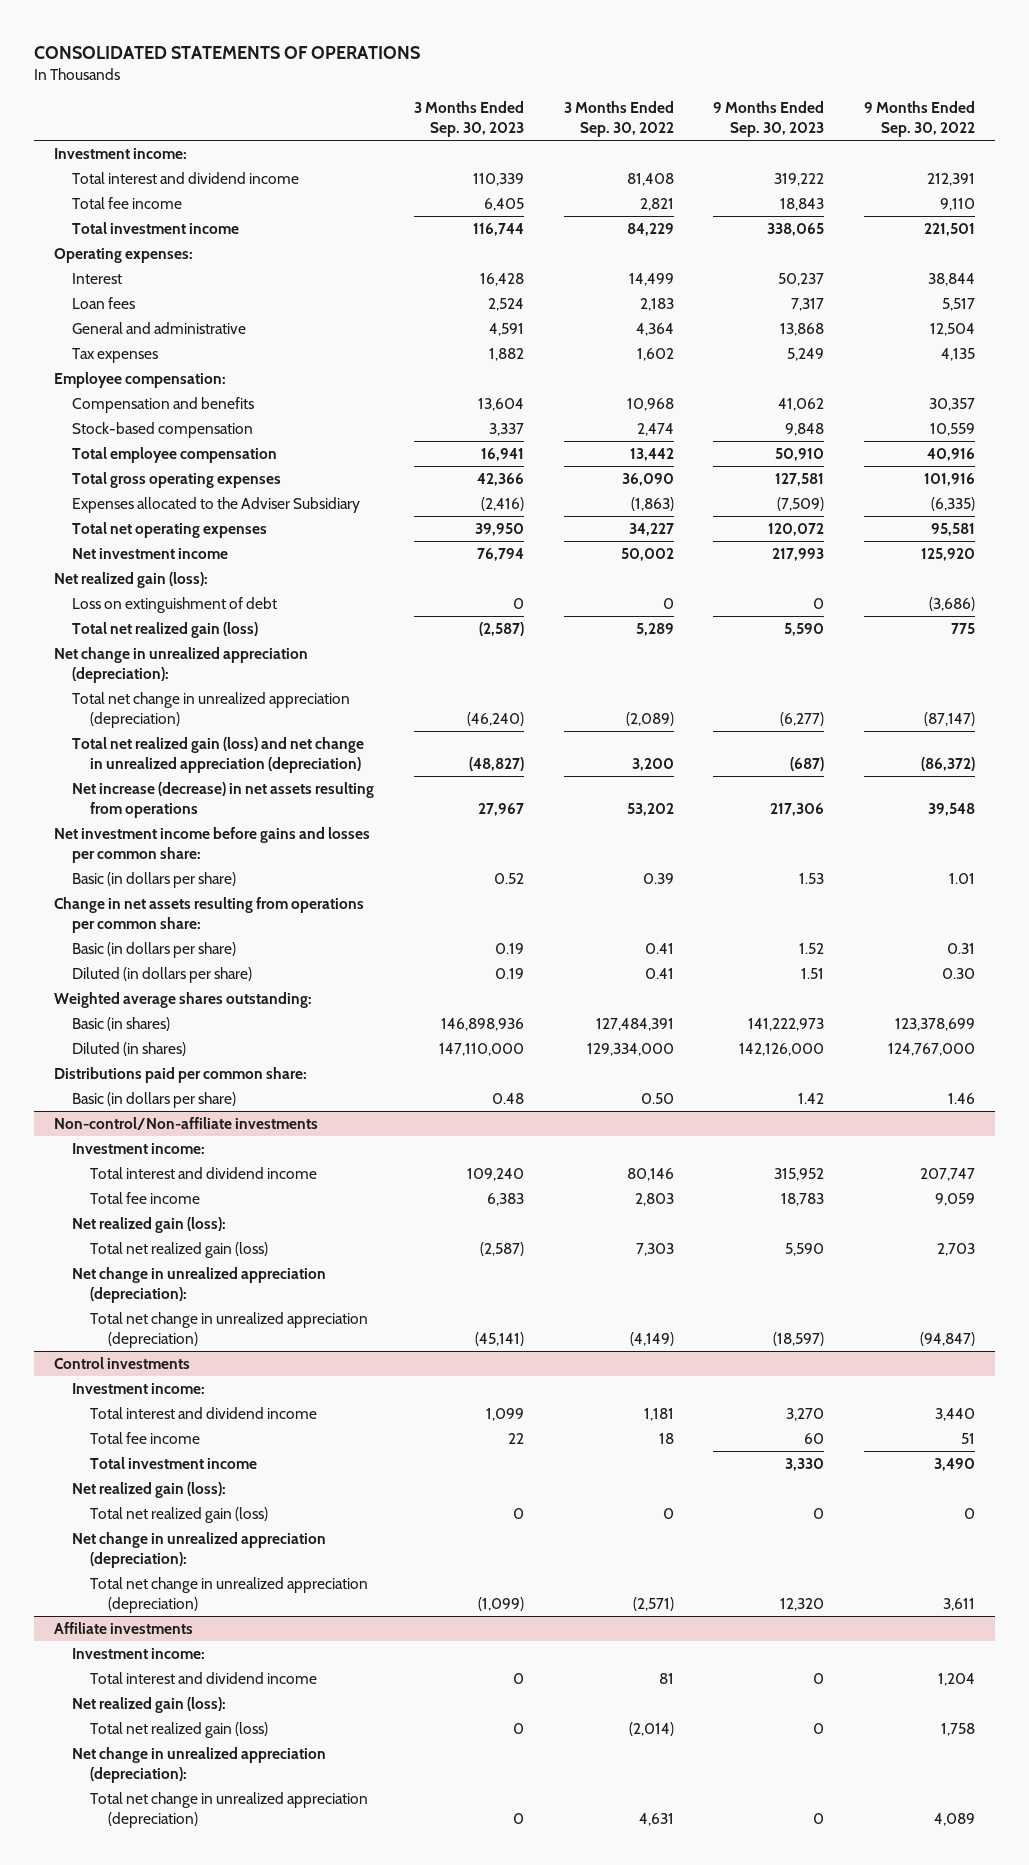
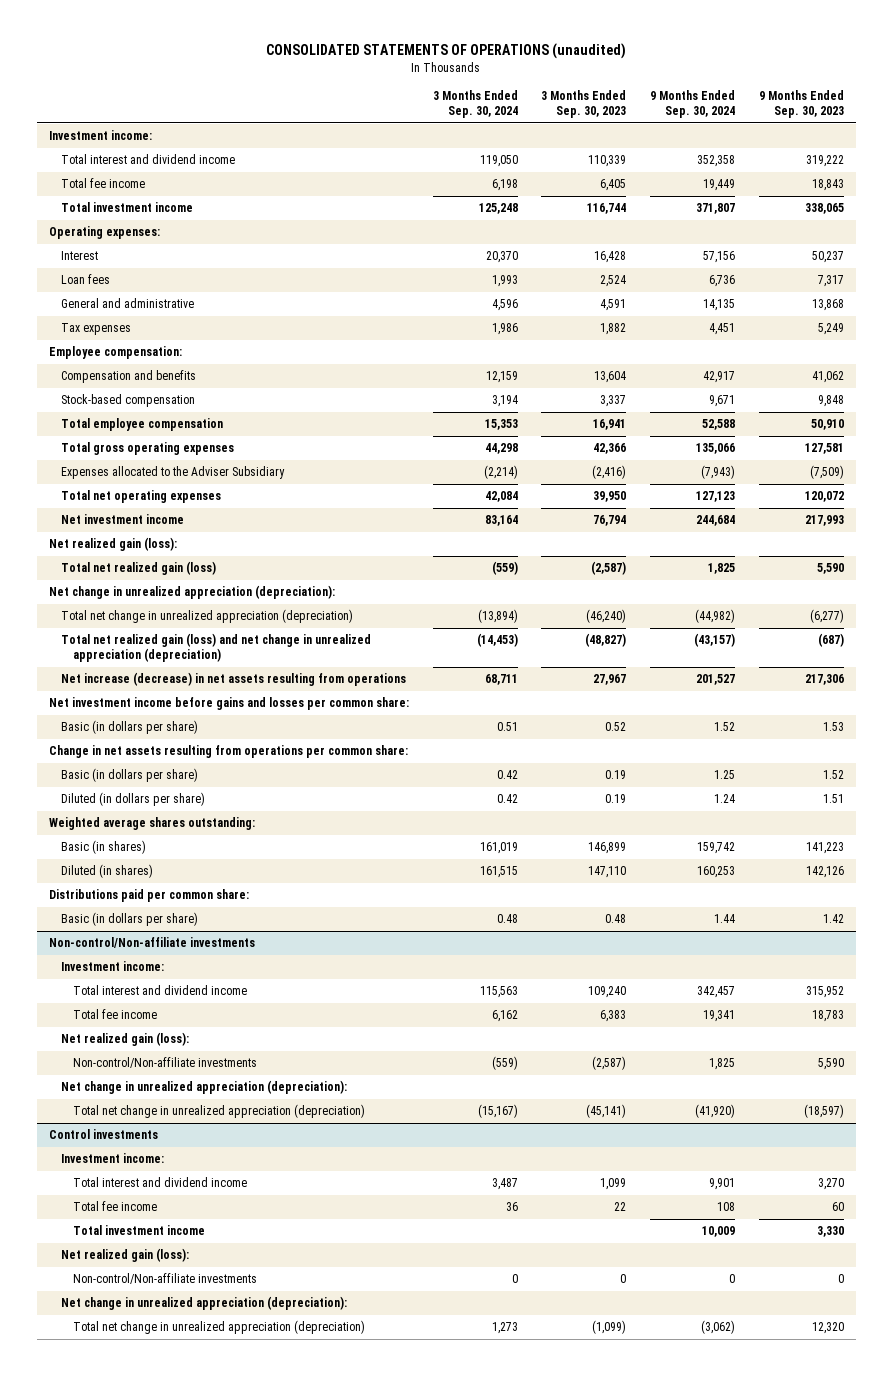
[34,45,421,59] CONSOLIDATED STATEMENTS OF OPERATIONS -> [266,43,627,60] CONSOLIDATED STATEMENTS OF OPERATIONS (unaudited)
[563,101,674,138] 3 Months Ended Sep. 30, 2022 -> none
[864,101,976,138] 9 Months Ended Sep. 30, 2022 -> none
none -> [432,90,518,118] 3 Months Ended Sep. 30, 2024
none -> [650,90,736,118] 9 Months Ended Sep. 30, 2024
[72,596,278,613] Loss on extinguishment of debt -> none
[440,1017,524,1031] 146,898,936 -> [588,842,627,855] 146,899
[748,1017,825,1031] 141,222,973 -> [806,842,845,855] 141,223
[438,1042,524,1056] 147,110,000 -> [588,866,627,879] 147,110
[739,1042,825,1056] 142,126,000 -> [806,866,845,879] 142,126
[90,1241,269,1258] Total net realized gain (loss) -> [72,1057,257,1069] Non-control/Non-affiliate investments
[90,1506,269,1523] Total net realized gain (loss) -> [72,1273,257,1285] Non-control/Non-affiliate investments
[54,1621,194,1634] Affiliate investments -> none
[72,1647,206,1659] Investment income: -> none
[90,1671,318,1684] Total interest and dividend income -> none
[72,1696,227,1713] Net realized gain (loss): -> none
[90,1721,269,1738] Total net realized gain (loss) -> none
[72,1746,327,1784] Net change in unrealized appreciation (depreciation): -> none
[90,1791,369,1829] Total net change in unrealized appreciation (depreciation) -> none

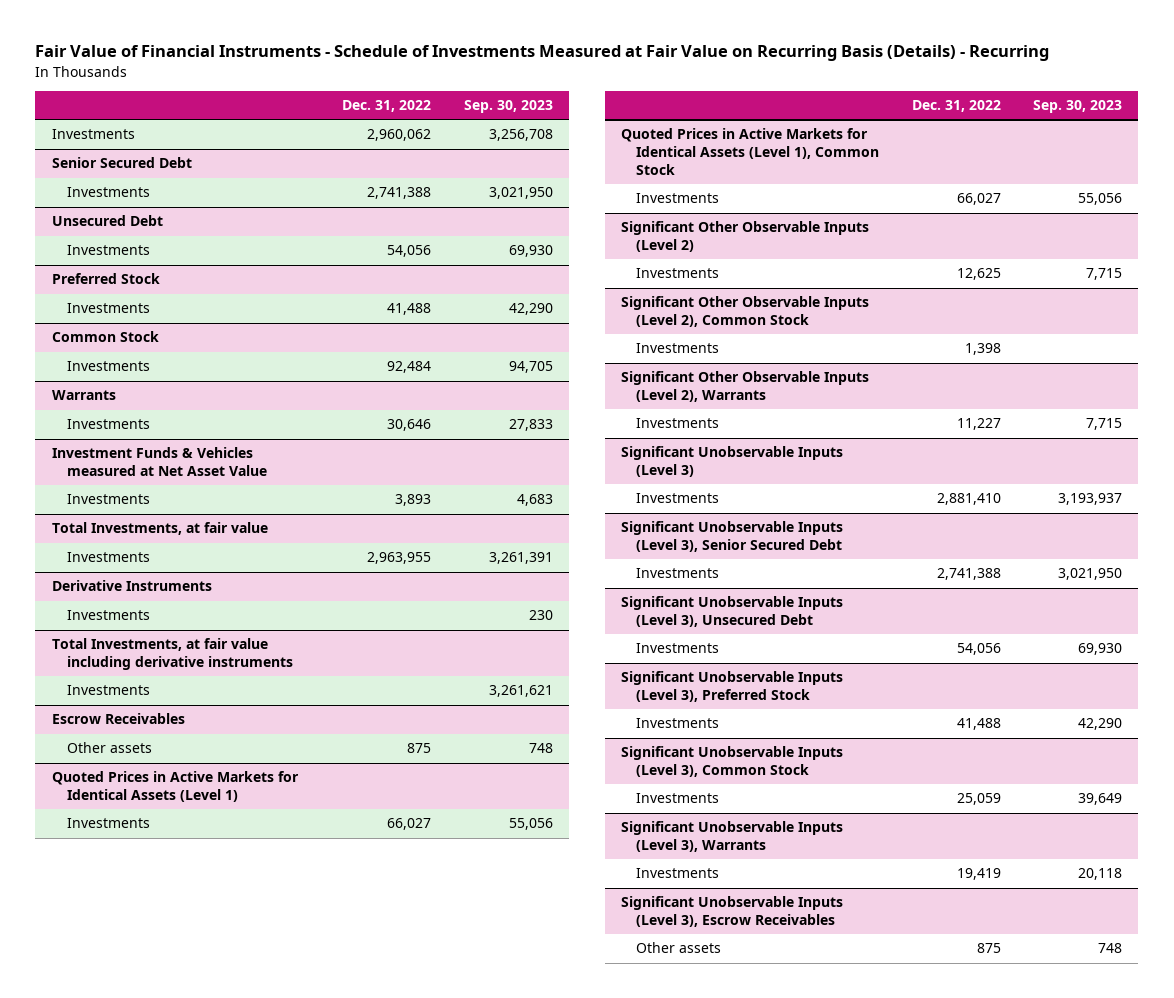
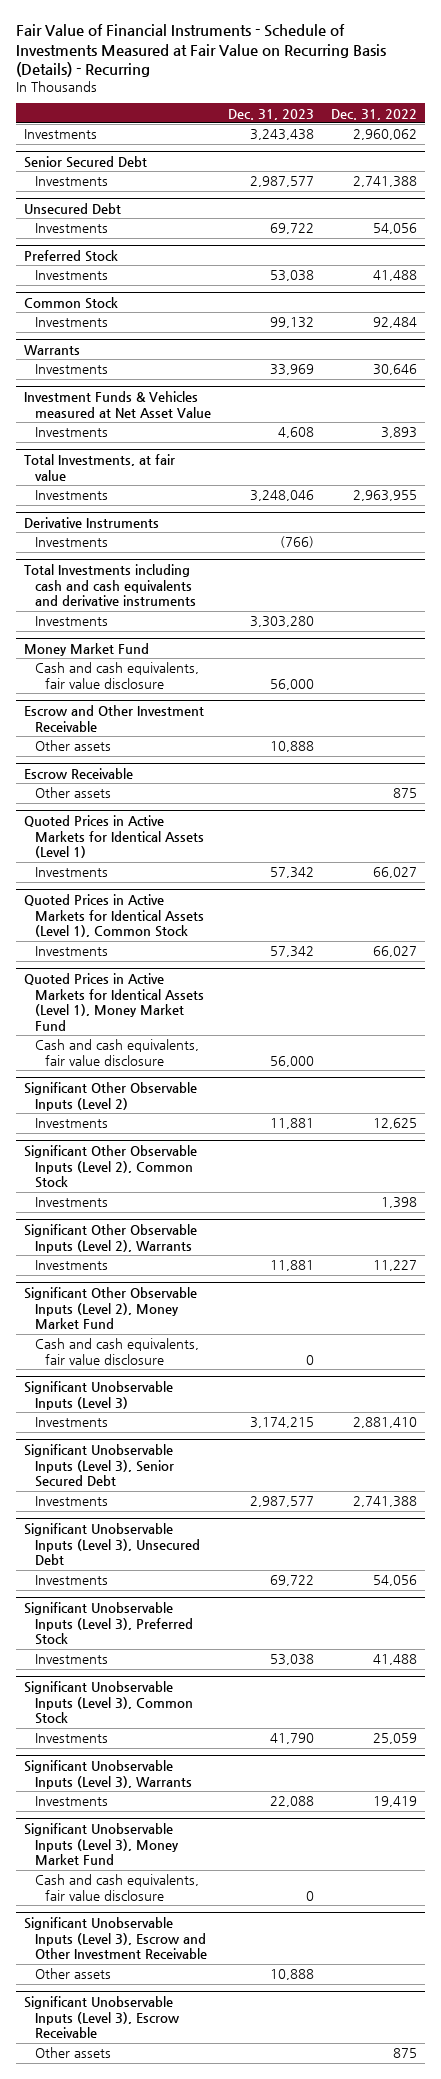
[463,100,553,114] Sep. 30, 2023 -> none
none -> [227,108,314,120] Dec. 31, 2023
[51,638,293,671] Total Investments, at fair value including derivative instruments -> [24,563,196,607] Total Investments including cash and cash equivalents and derivative instruments
[51,713,185,725] Escrow Receivables -> [24,642,150,656] Money Market Fund
none -> [34,662,199,689] Cash and cash equivalents, fair value disclosure
none -> [24,704,205,732] Escrow and Other Investment Receivable
none -> [34,740,111,752] Other assets
none -> [24,767,134,779] Escrow Receivable
none -> [24,972,204,1031] Quoted Prices in Active Markets for Identical Assets (Level 1), Money Market Fund
none -> [34,1039,199,1066] Cash and cash equivalents, fair value disclosure
none -> [24,1286,198,1330] Significant Other Observable Inputs (Level 2), Money Market Fund
none -> [34,1338,199,1365] Cash and cash equivalents, fair value disclosure
none -> [24,1822,179,1866] Significant Unobservable Inputs (Level 3), Money Market Fund
none -> [34,1874,199,1901] Cash and cash equivalents, fair value disclosure
none -> [24,1916,207,1960] Significant Unobservable Inputs (Level 3), Escrow and Other Investment Receivable
none -> [34,1968,111,1980] Other assets
[620,896,843,928] Significant Unobservable Inputs (Level 3), Escrow Receivables -> [24,1995,180,2039] Significant Unobservable Inputs (Level 3), Escrow Receivable

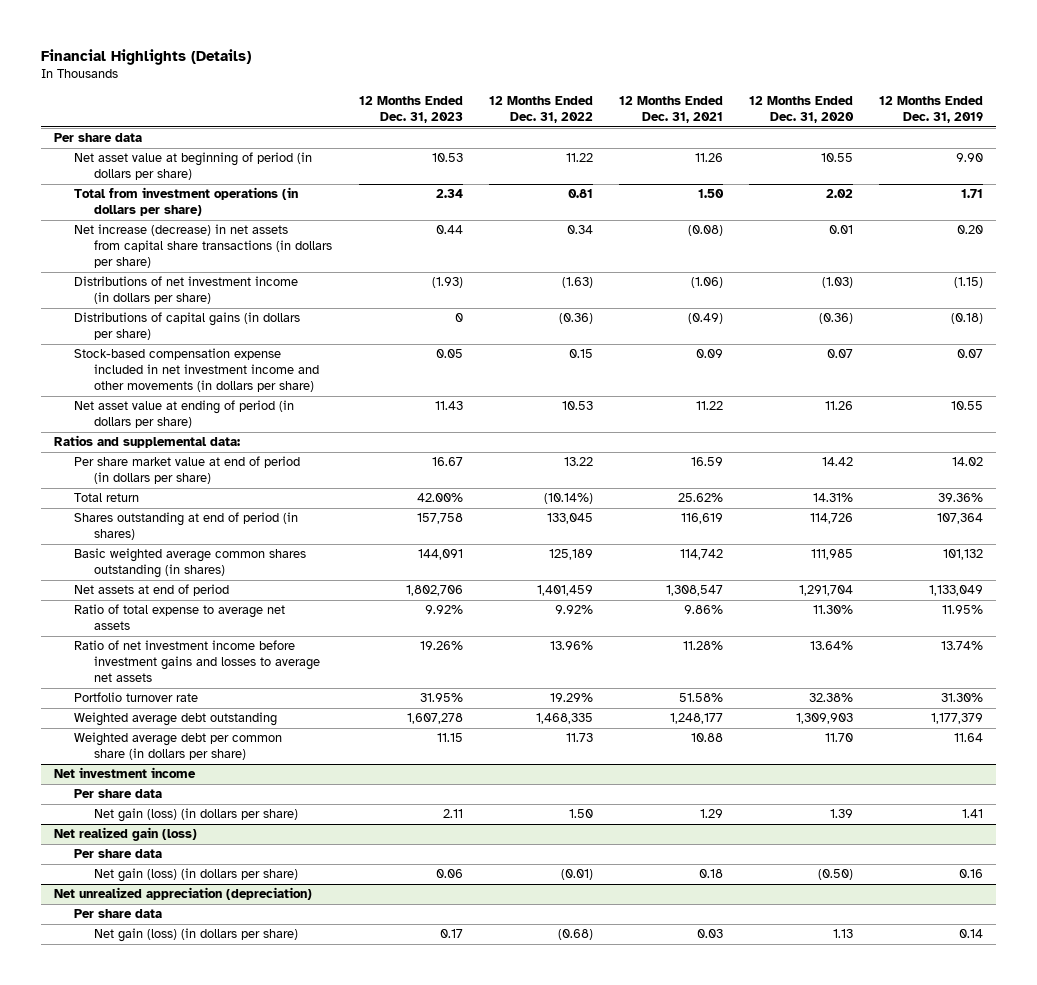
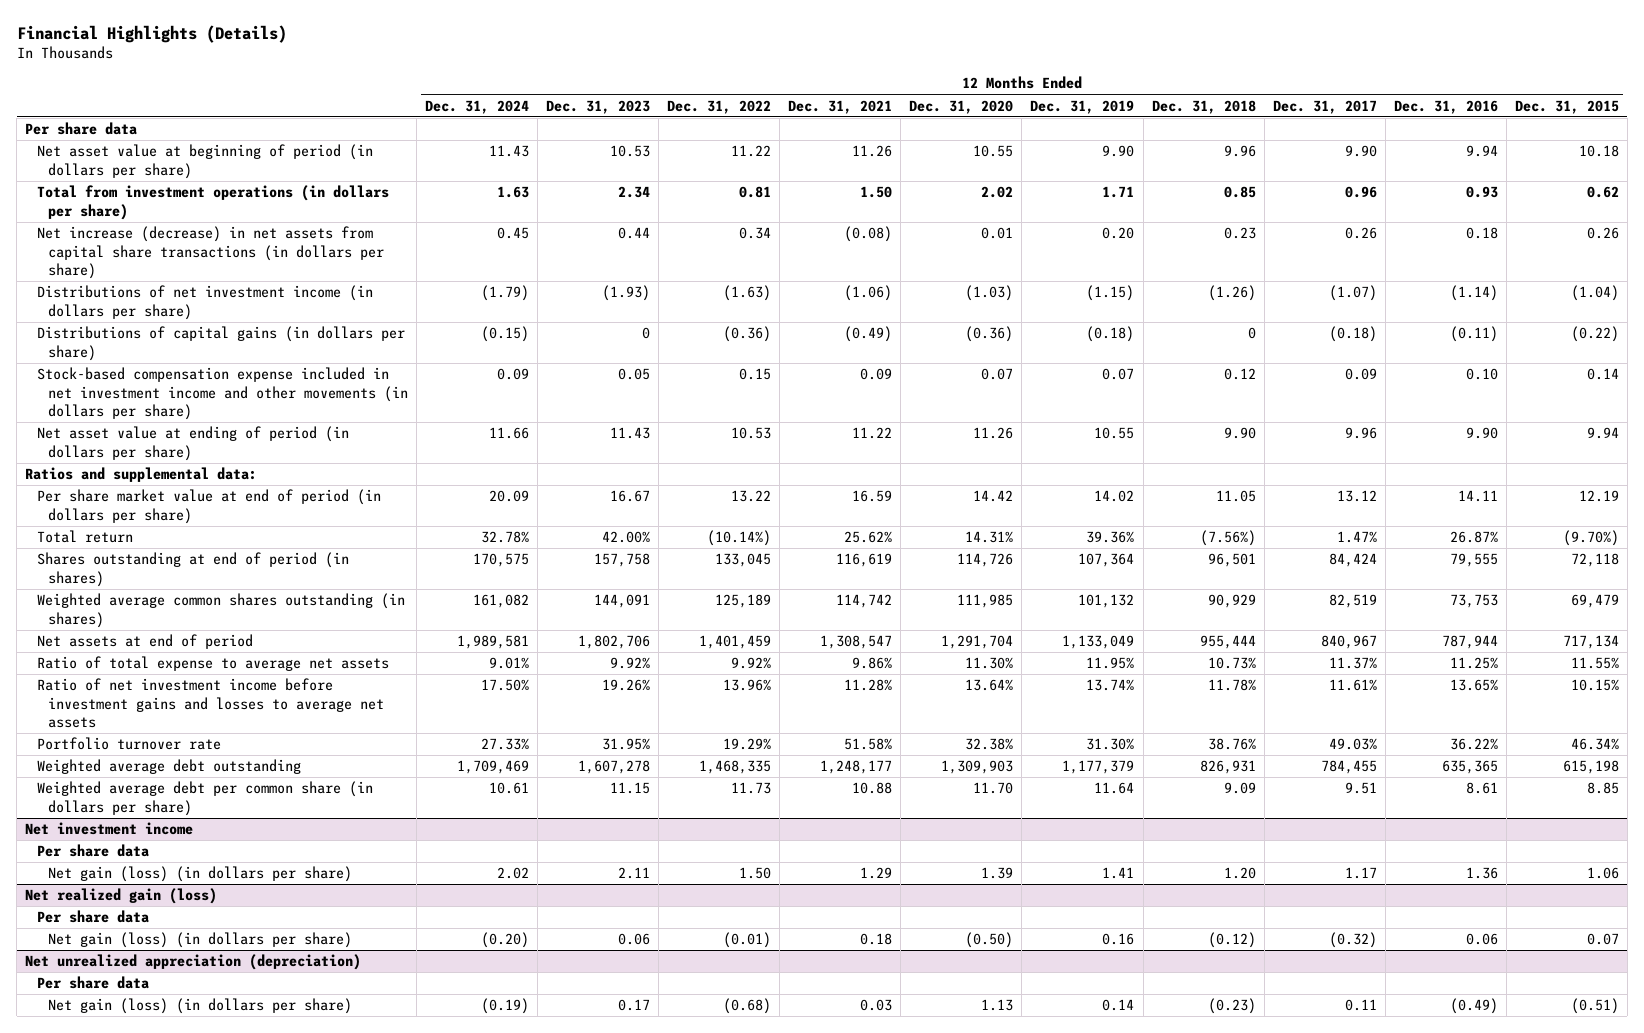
none -> [424,99,529,114] Dec. 31, 2024
none -> [1151,99,1256,114] Dec. 31, 2018
none -> [1272,99,1377,114] Dec. 31, 2017
none -> [1393,99,1498,114] Dec. 31, 2016
none -> [1514,99,1619,114] Dec. 31, 2015
[74,548,307,579] Basic weighted average common shares outstanding (in shares) -> [36,593,405,628] Weighted average common shares outstanding (in shares)

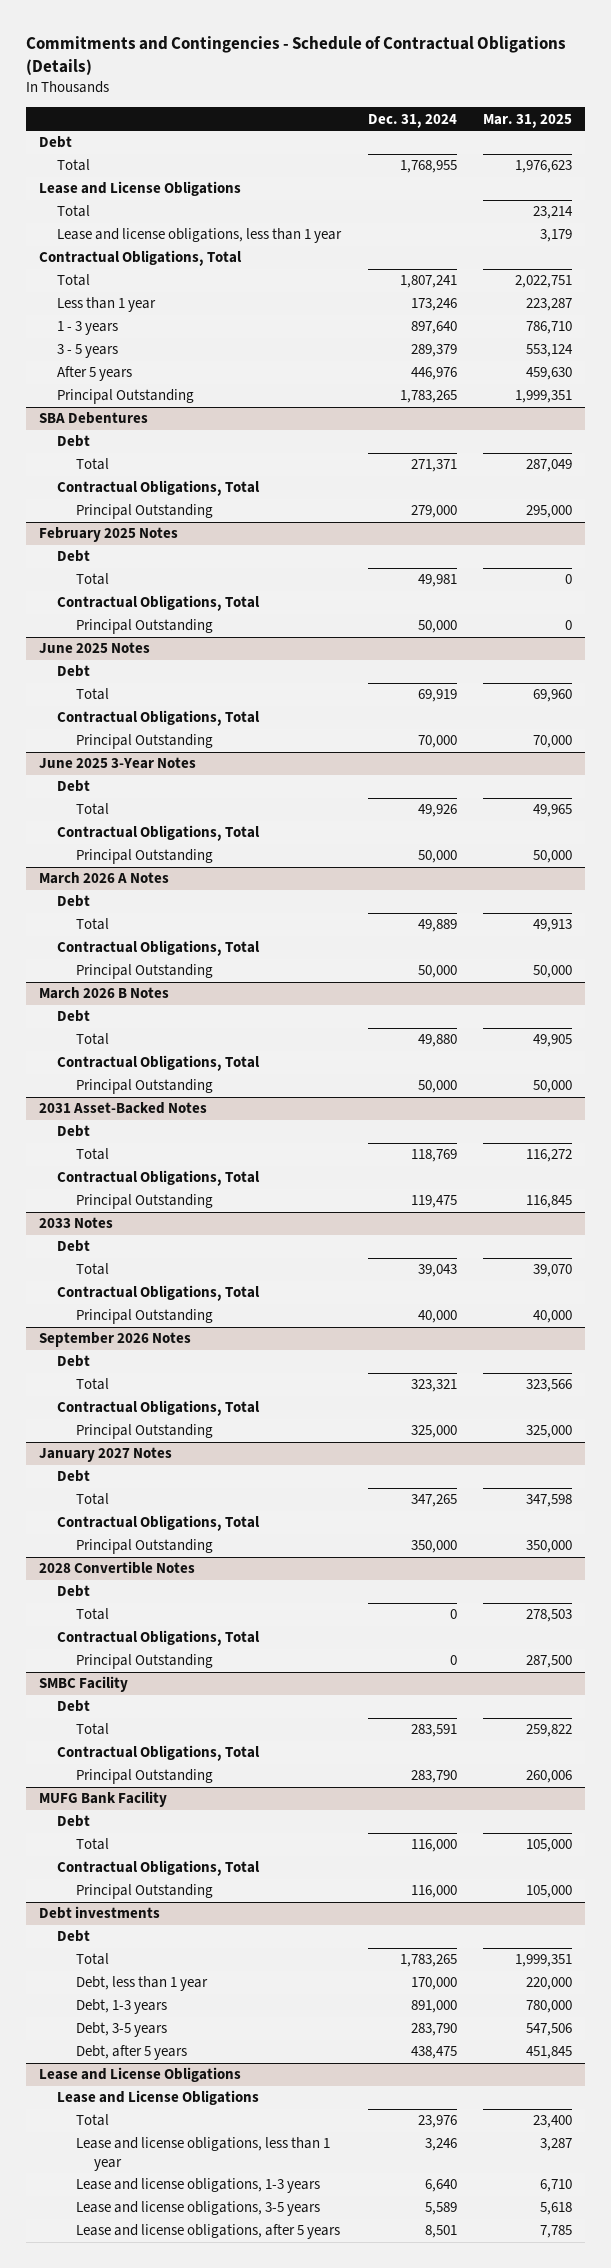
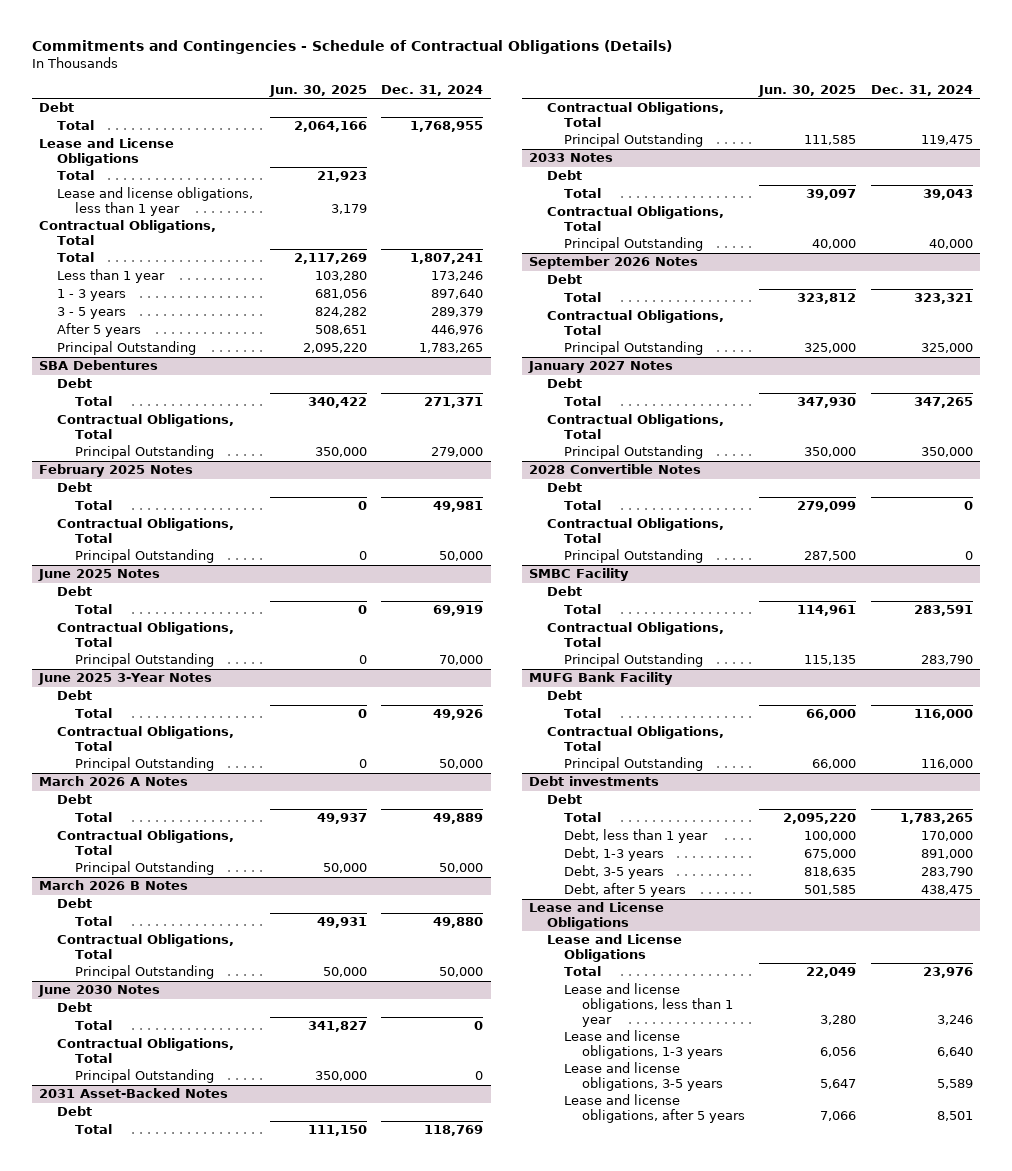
[482,113,572,128] Mar. 31, 2025 -> none
none -> [268,84,367,97] Jun. 30, 2025
none -> [38,985,161,998] June 2030 Notes
none -> [57,1002,93,1013] Debt
none -> [74,1020,112,1031] Total
none -> [57,1038,235,1064] Contractual Obligations, Total
none -> [74,1069,214,1084] Principal Outstanding

